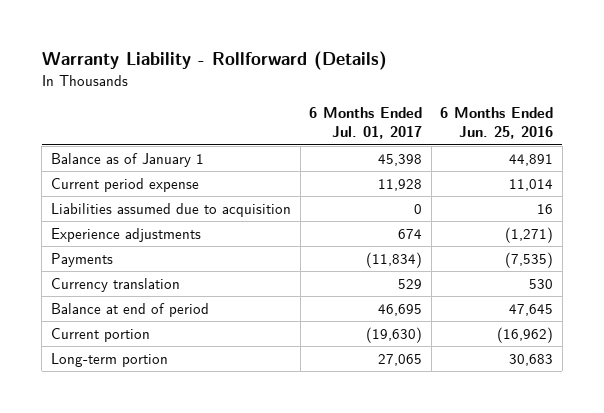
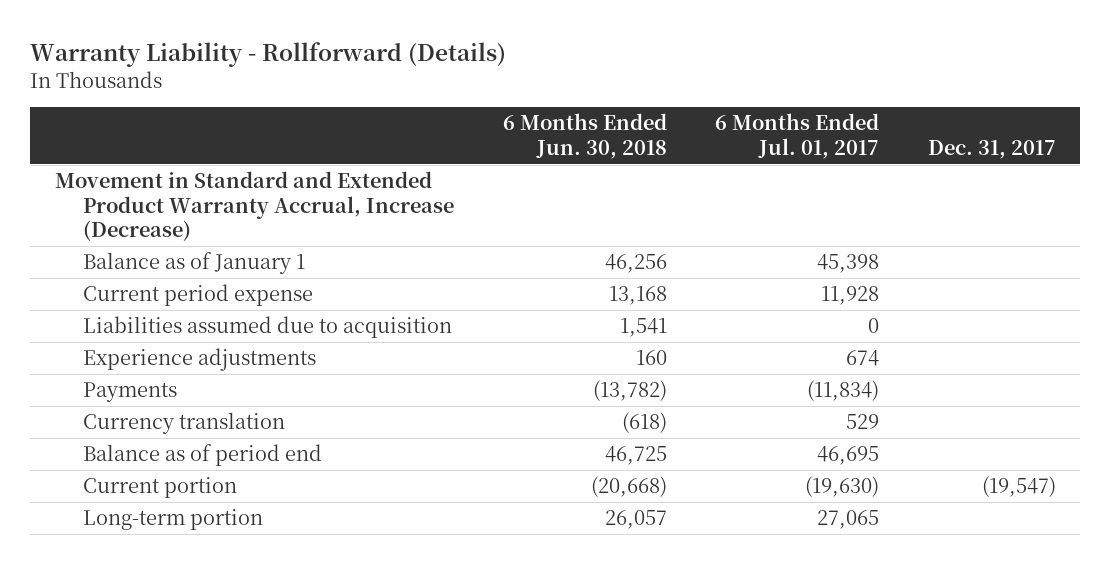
[440,107,554,140] 6 Months Ended Jun. 25, 2016 -> none
none -> [502,113,667,159] 6 Months Ended Jun. 30, 2018
none -> [928,139,1057,159] Dec. 31, 2017
none -> [54,171,455,242] Movement in Standard and Extended Product Warranty Accrual, Increase (Decrease)
[51,302,210,317] Balance at end of period -> [83,444,323,467] Balance as of period end

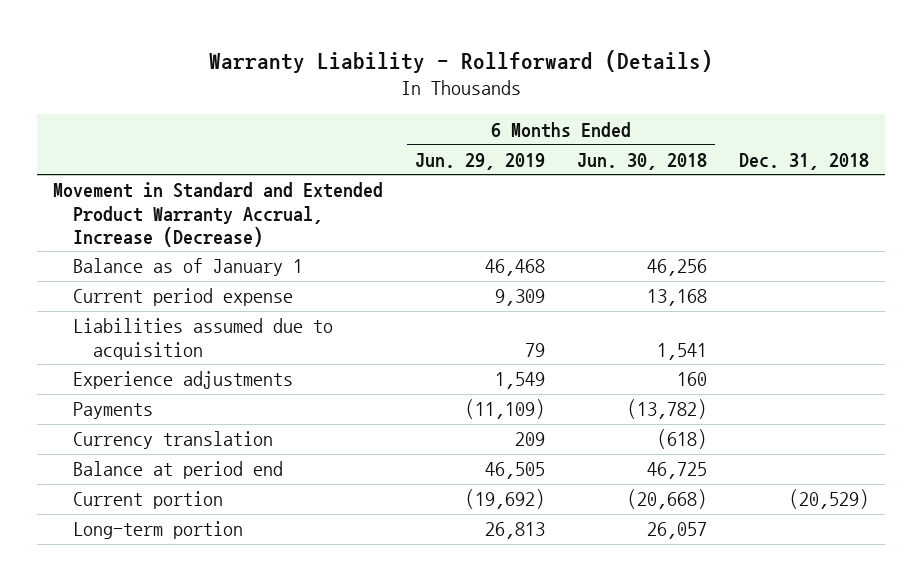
[715,113,880,159] 6 Months Ended Jul. 01, 2017 -> none
[928,139,1057,159] Dec. 31, 2017 -> none
none -> [414,152,545,170] Jun. 29, 2019
none -> [738,152,869,170] Dec. 31, 2018
[83,444,323,467] Balance as of period end -> [73,461,284,480] Balance at period end

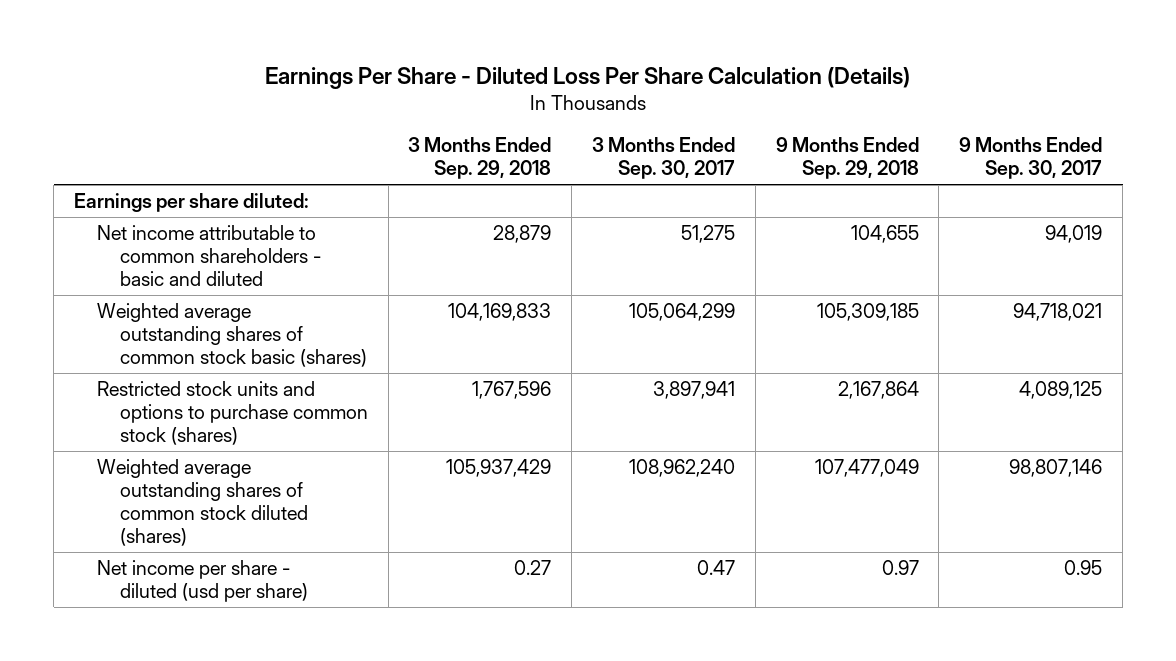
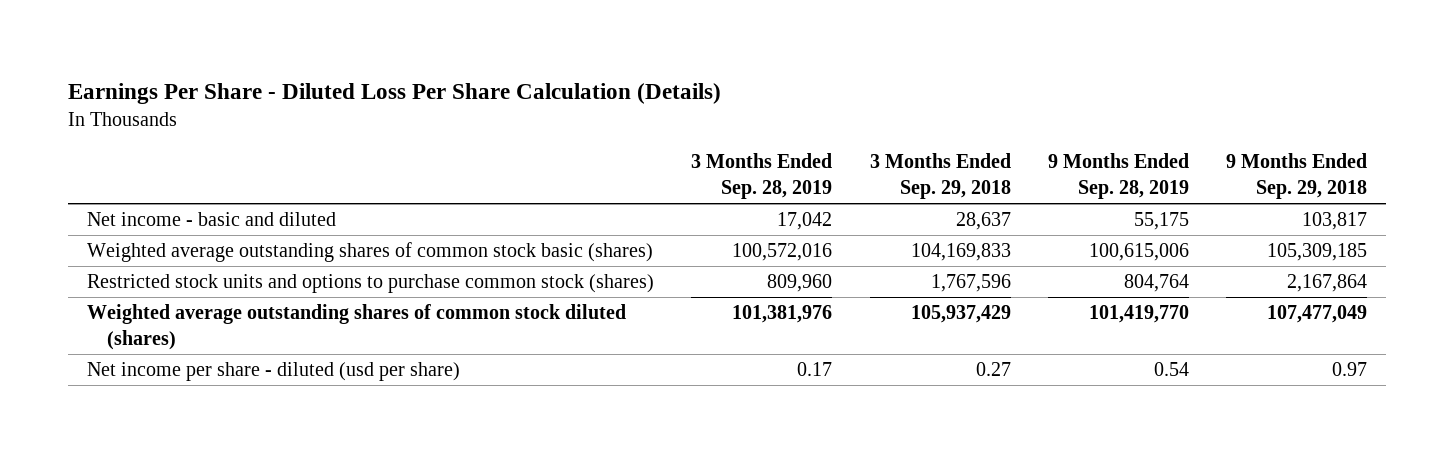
[591,137,735,180] 3 Months Ended Sep. 30, 2017 -> none
[959,137,1103,180] 9 Months Ended Sep. 30, 2017 -> none
none -> [691,153,833,200] 3 Months Ended Sep. 28, 2019
none -> [1048,153,1190,200] 9 Months Ended Sep. 28, 2019
[73,193,309,213] Earnings per share diluted: -> none
[96,225,321,286] Net income attributable to common shareholders - basic and diluted -> [86,212,336,227] Net income - basic and diluted
[493,225,552,244] 28,879 -> [955,212,1011,231] 28,637
[850,225,919,244] 104,655 -> [1302,212,1368,231] 103,817

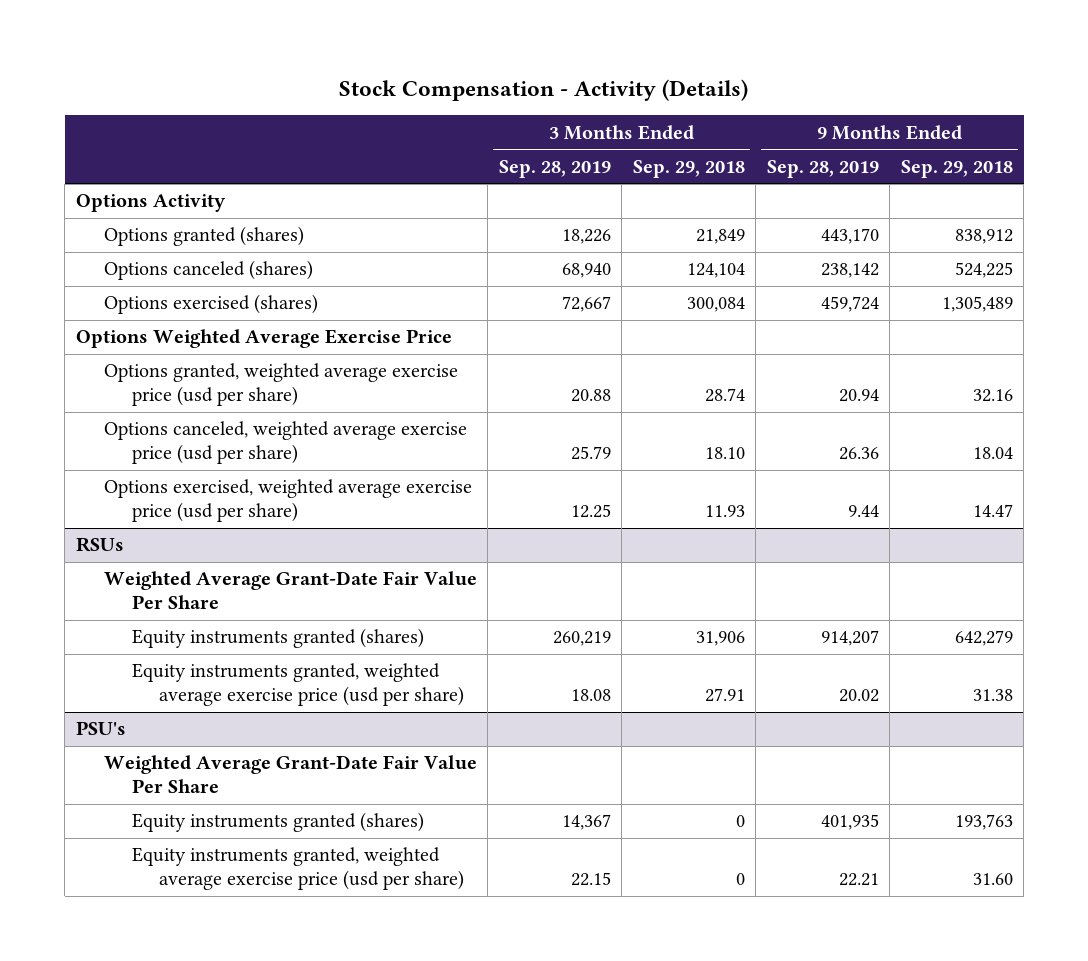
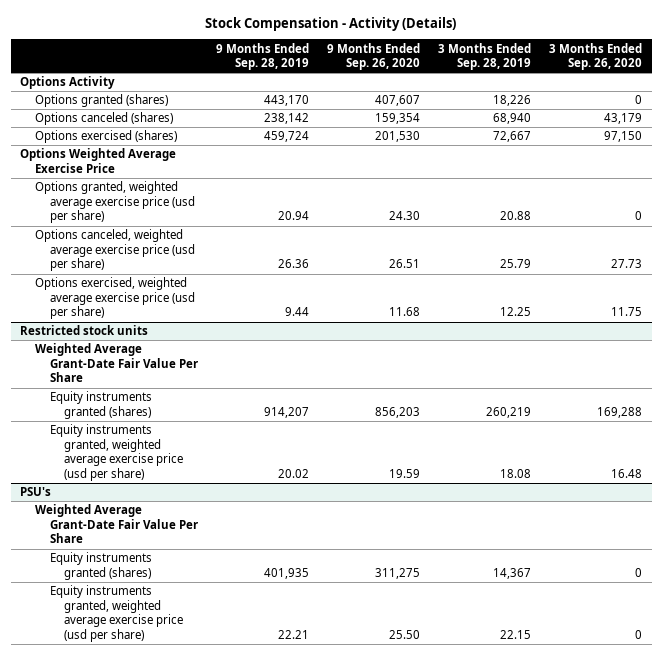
[632,159,745,178] Sep. 29, 2018 -> none
[900,159,1013,178] Sep. 29, 2018 -> none
none -> [326,42,420,71] 9 Months Ended Sep. 26, 2020
none -> [549,42,643,71] 3 Months Ended Sep. 26, 2020
[75,537,124,553] RSUs -> [19,325,148,336] Restricted stock units

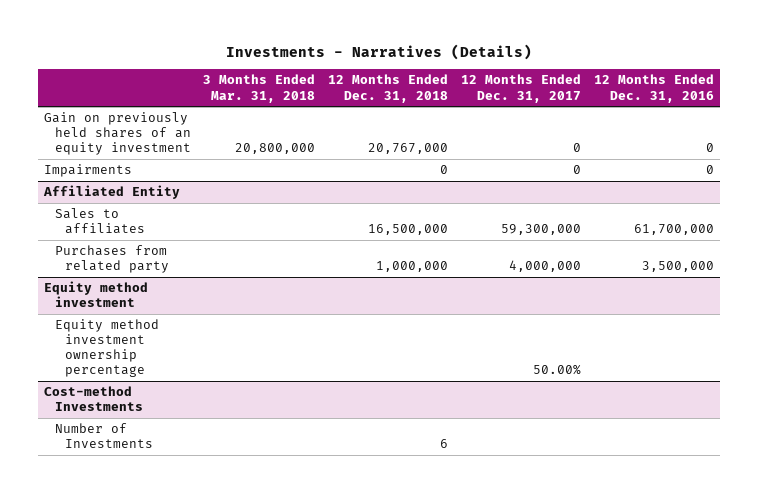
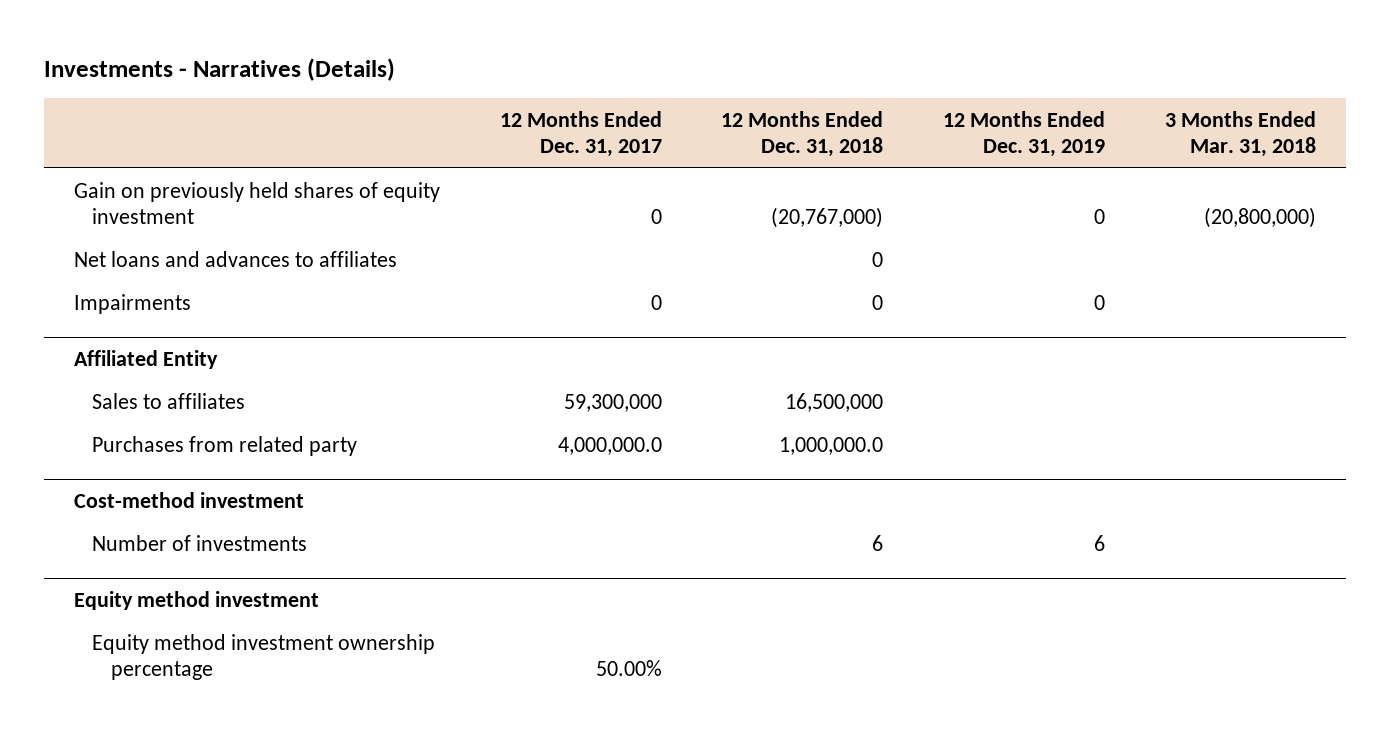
[593,74,714,103] 12 Months Ended Dec. 31, 2016 -> none
none -> [943,110,1106,158] 12 Months Ended Dec. 31, 2019
[44,112,191,156] Gain on previously held shares of an equity investment -> [73,181,440,224] Gain on previously held shares of equity investment
[235,143,316,155] 20,800,000 -> [1204,206,1317,228] (20,800,000)
[368,143,449,155] 20,767,000 -> [771,206,884,228] (20,767,000)
none -> [73,250,397,267] Net loans and advances to affiliates
[376,261,449,273] 1,000,000 -> [779,436,884,455] 1,000,000.0
[509,260,582,273] 4,000,000 -> [557,436,662,455] 4,000,000.0
none -> [73,491,304,508] Cost-method investment
none -> [92,534,308,551] Number of investments
[44,386,143,412] Cost-method Investments -> none
[54,423,153,449] Number of Investments -> none

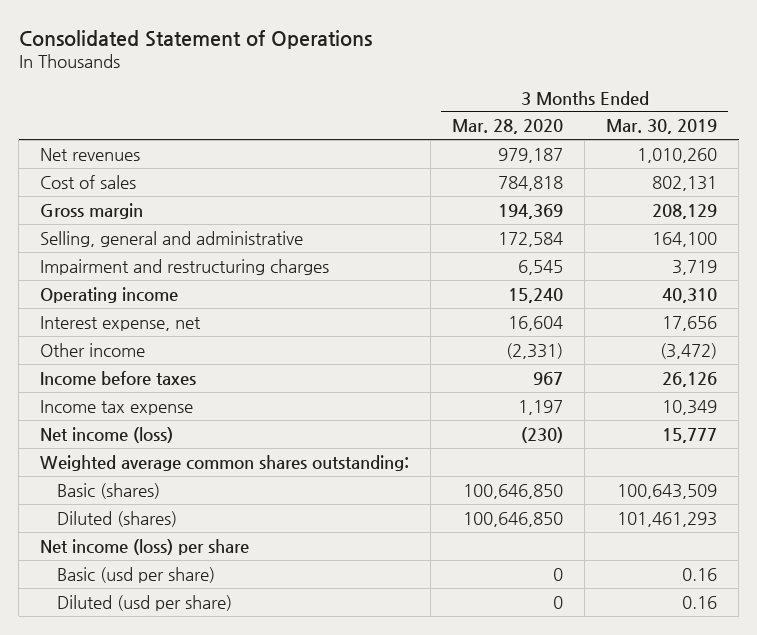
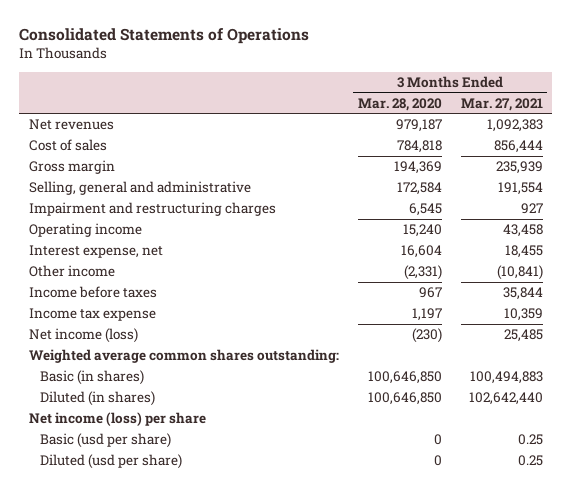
[18,29,372,49] Consolidated Statement of Operations -> [19,28,310,45] Consolidated Statements of Operations
[606,119,718,135] Mar. 30, 2019 -> none
none -> [460,97,543,111] Mar. 27, 2021
[57,482,161,499] Basic (shares) -> [39,370,144,386] Basic (in shares)
[57,510,178,527] Diluted (shares) -> [39,391,155,407] Diluted (in shares)

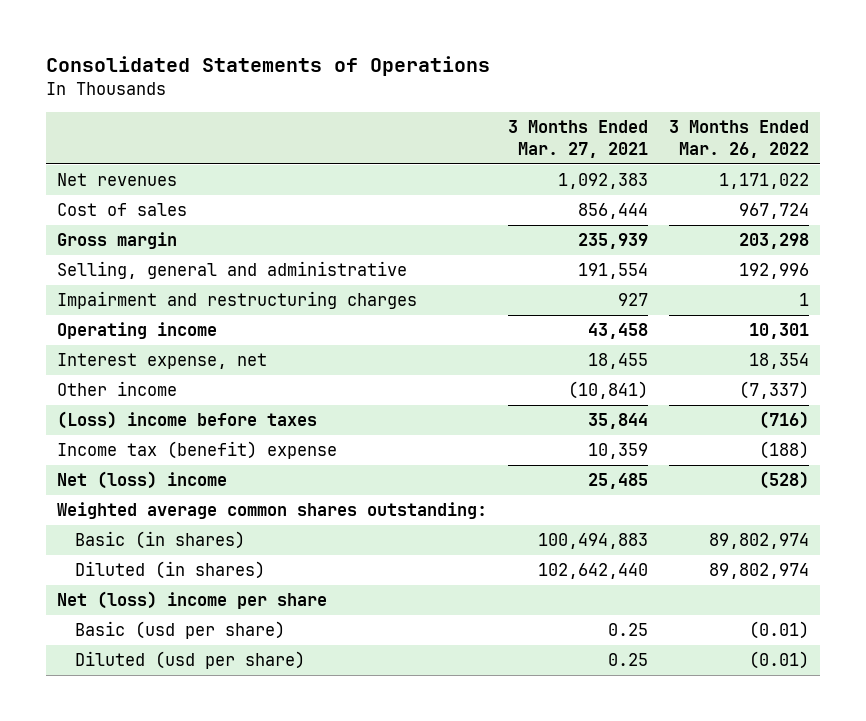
[357,97,442,111] Mar. 28, 2020 -> none
none -> [669,120,810,158] 3 Months Ended Mar. 26, 2022
[28,286,157,299] Income before taxes -> [56,411,317,430] (Loss) income before taxes
[28,308,156,322] Income tax expense -> [56,441,337,460] Income tax (benefit) expense
[28,328,138,344] Net income (loss) -> [56,471,227,490] Net (loss) income
[28,412,206,427] Net income (loss) per share -> [56,591,327,610] Net (loss) income per share

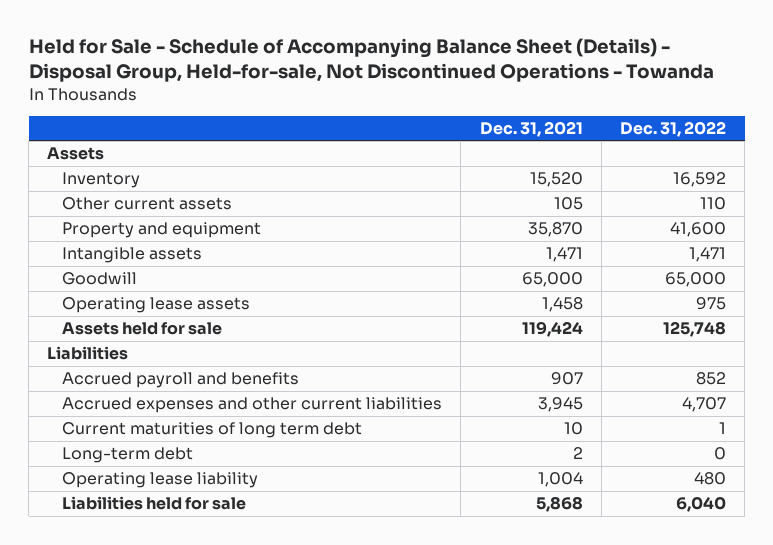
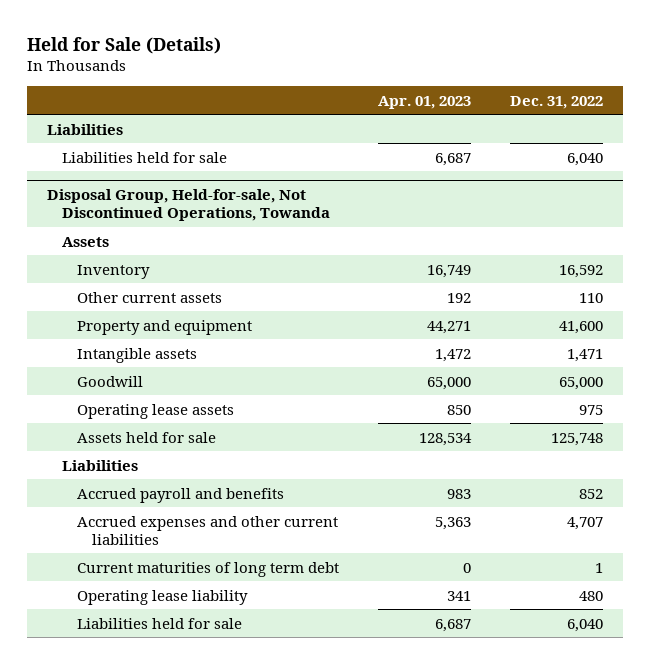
[28,38,714,83] Held for Sale - Schedule of Accompanying Balance Sheet (Details) - Disposal Group, Held-for-sale, Not Discontinued Operations - Towanda -> [27,36,222,54] Held for Sale (Details)
[479,120,583,137] Dec. 31, 2021 -> none
none -> [378,95,472,109] Apr. 01, 2023
none -> [46,123,123,135] Liabilities
none -> [61,151,227,163] Liabilities held for sale
none -> [46,188,330,221] Disposal Group, Held-for-sale, Not Discontinued Operations, Towanda
[62,447,194,464] Long-term debt -> none

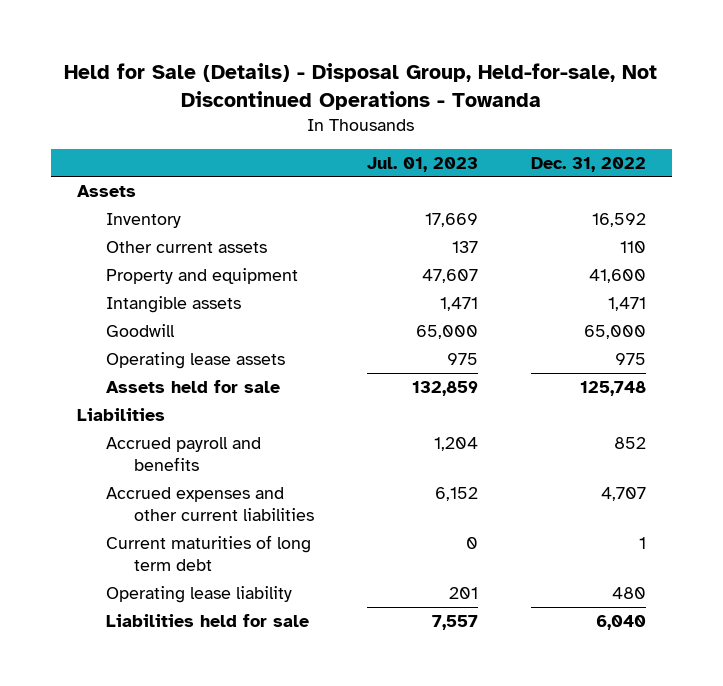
[27,36,222,54] Held for Sale (Details) -> [64,62,658,110] Held for Sale (Details) - Disposal Group, Held-for-sale, Not Discontinued Operations - Towanda
[378,95,472,109] Apr. 01, 2023 -> none
none -> [367,156,479,172] Jul. 01, 2023
[46,123,123,135] Liabilities -> none
[61,151,227,163] Liabilities held for sale -> none
[46,188,330,221] Disposal Group, Held-for-sale, Not Discontinued Operations, Towanda -> none

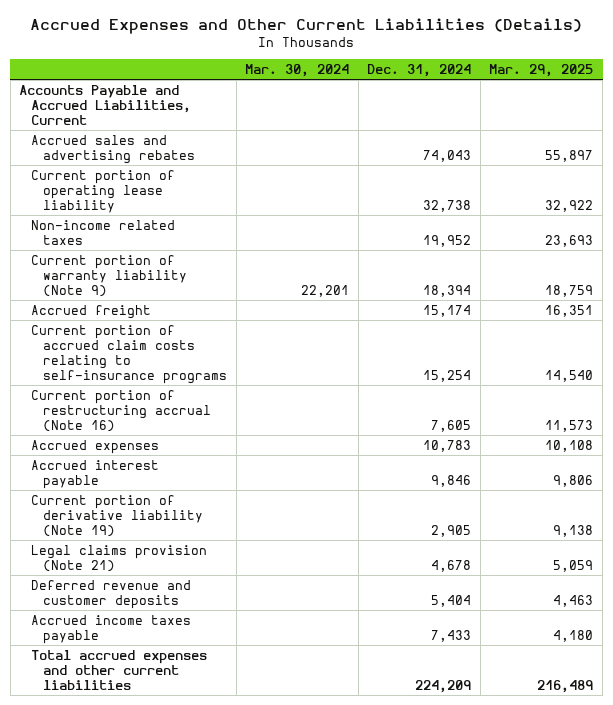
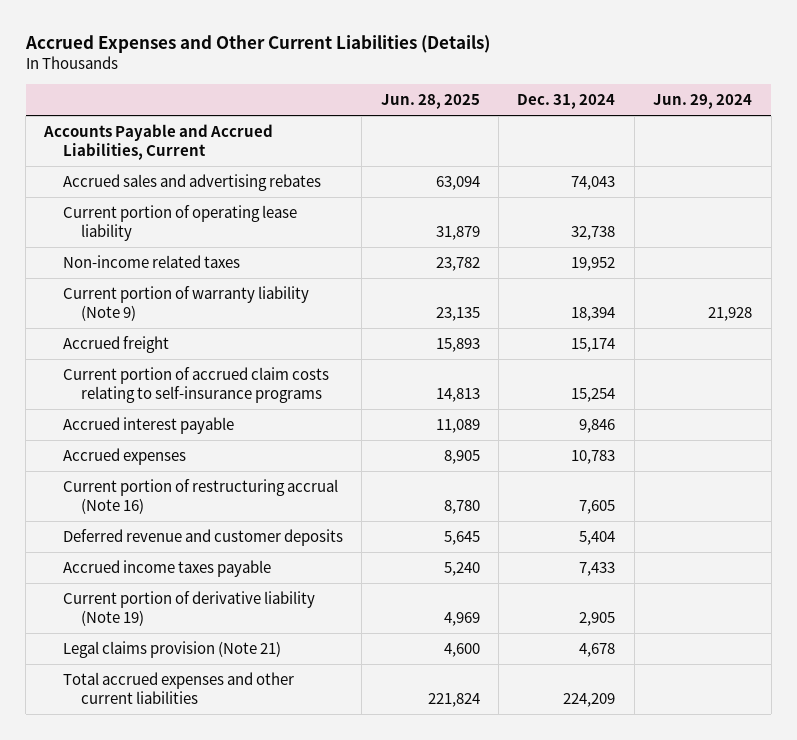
[245,64,350,78] Mar. 30, 2024 -> none
[489,64,594,78] Mar. 29, 2025 -> none
none -> [380,94,480,110] Jun. 28, 2025
none -> [653,94,753,110] Jun. 29, 2024
[31,439,160,454] Accrued expenses -> [62,447,186,465] Accrued expenses
[31,389,212,432] Current portion of restructuring accrual (Note 16) -> [62,478,338,514] Current portion of restructuring accrual (Note 16)
[31,494,204,537] Current portion of derivative liability (Note 19) -> [62,590,315,626] Current portion of derivative liability (Note 19)
[31,544,208,572] Legal claims provision (Note 21) -> [62,640,281,658] Legal claims provision (Note 21)

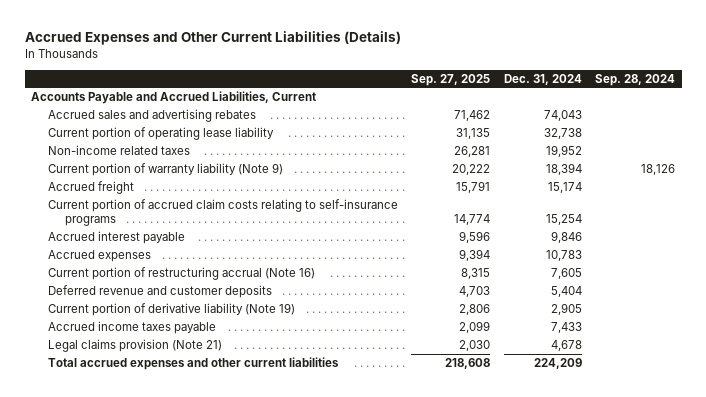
[380,94,480,110] Jun. 28, 2025 -> none
[653,94,753,110] Jun. 29, 2024 -> none
none -> [411,73,491,86] Sep. 27, 2025
none -> [594,73,675,86] Sep. 28, 2024
[62,559,271,577] Accrued income taxes payable -> [48,320,217,334] Accrued income taxes payable

